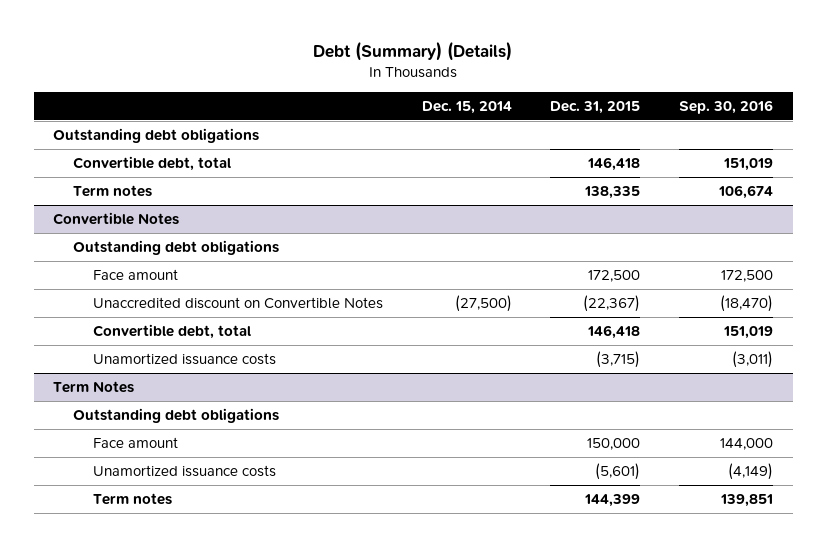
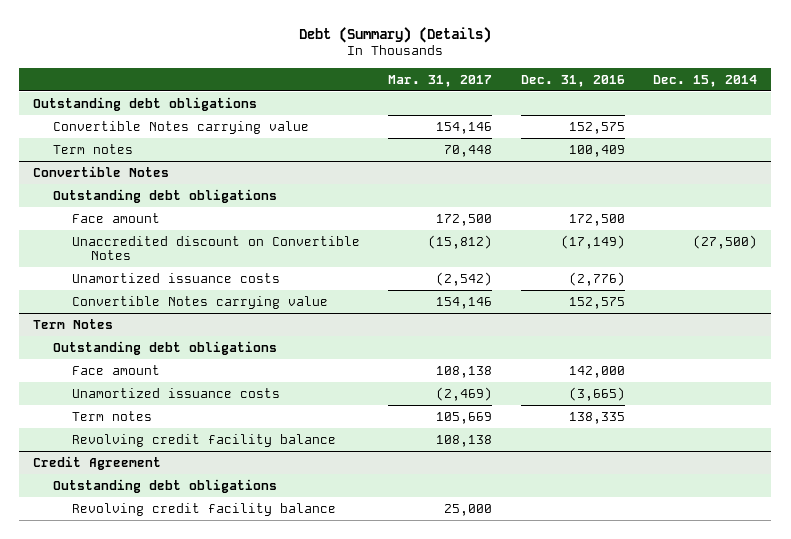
[550,100,641,114] Dec. 31, 2015 -> none
[679,99,774,114] Sep. 30, 2016 -> none
none -> [388,74,493,87] Mar. 31, 2017
none -> [520,74,625,87] Dec. 31, 2016
[72,155,231,171] Convertible debt, total -> [52,120,309,134] Convertible Notes carrying value
[92,323,251,339] Convertible debt, total -> none
none -> [72,295,329,309] Convertible Notes carrying value
none -> [72,433,337,447] Revolving credit facility balance
none -> [33,455,162,470] Credit Agreement
none -> [52,478,277,493] Outstanding debt obligations
none -> [72,502,337,516] Revolving credit facility balance

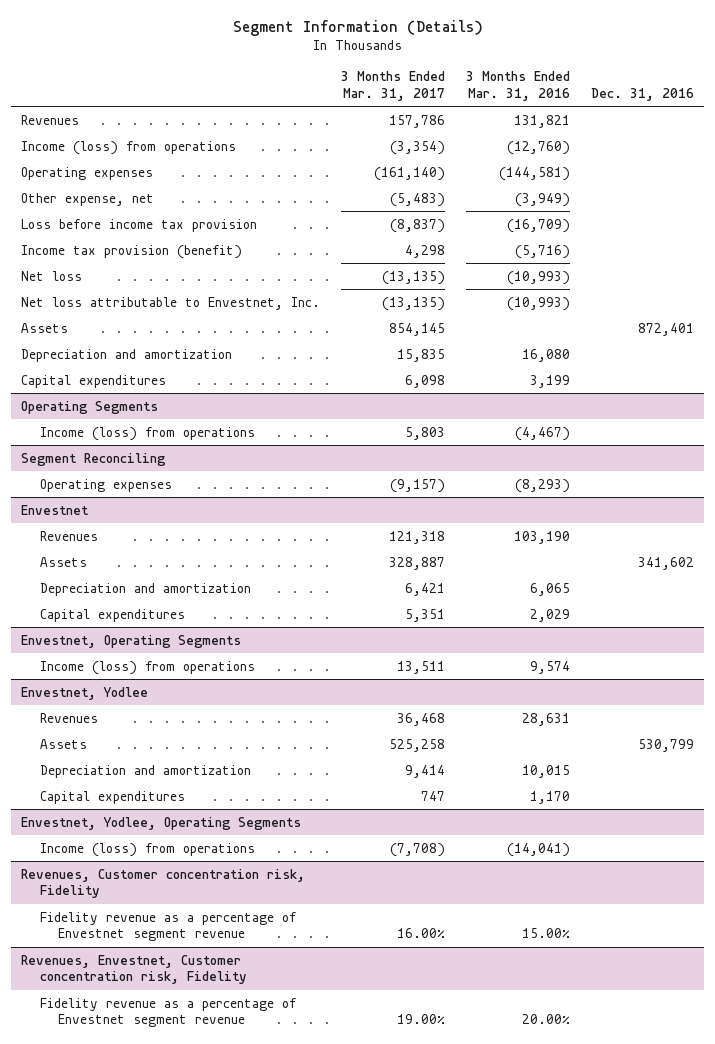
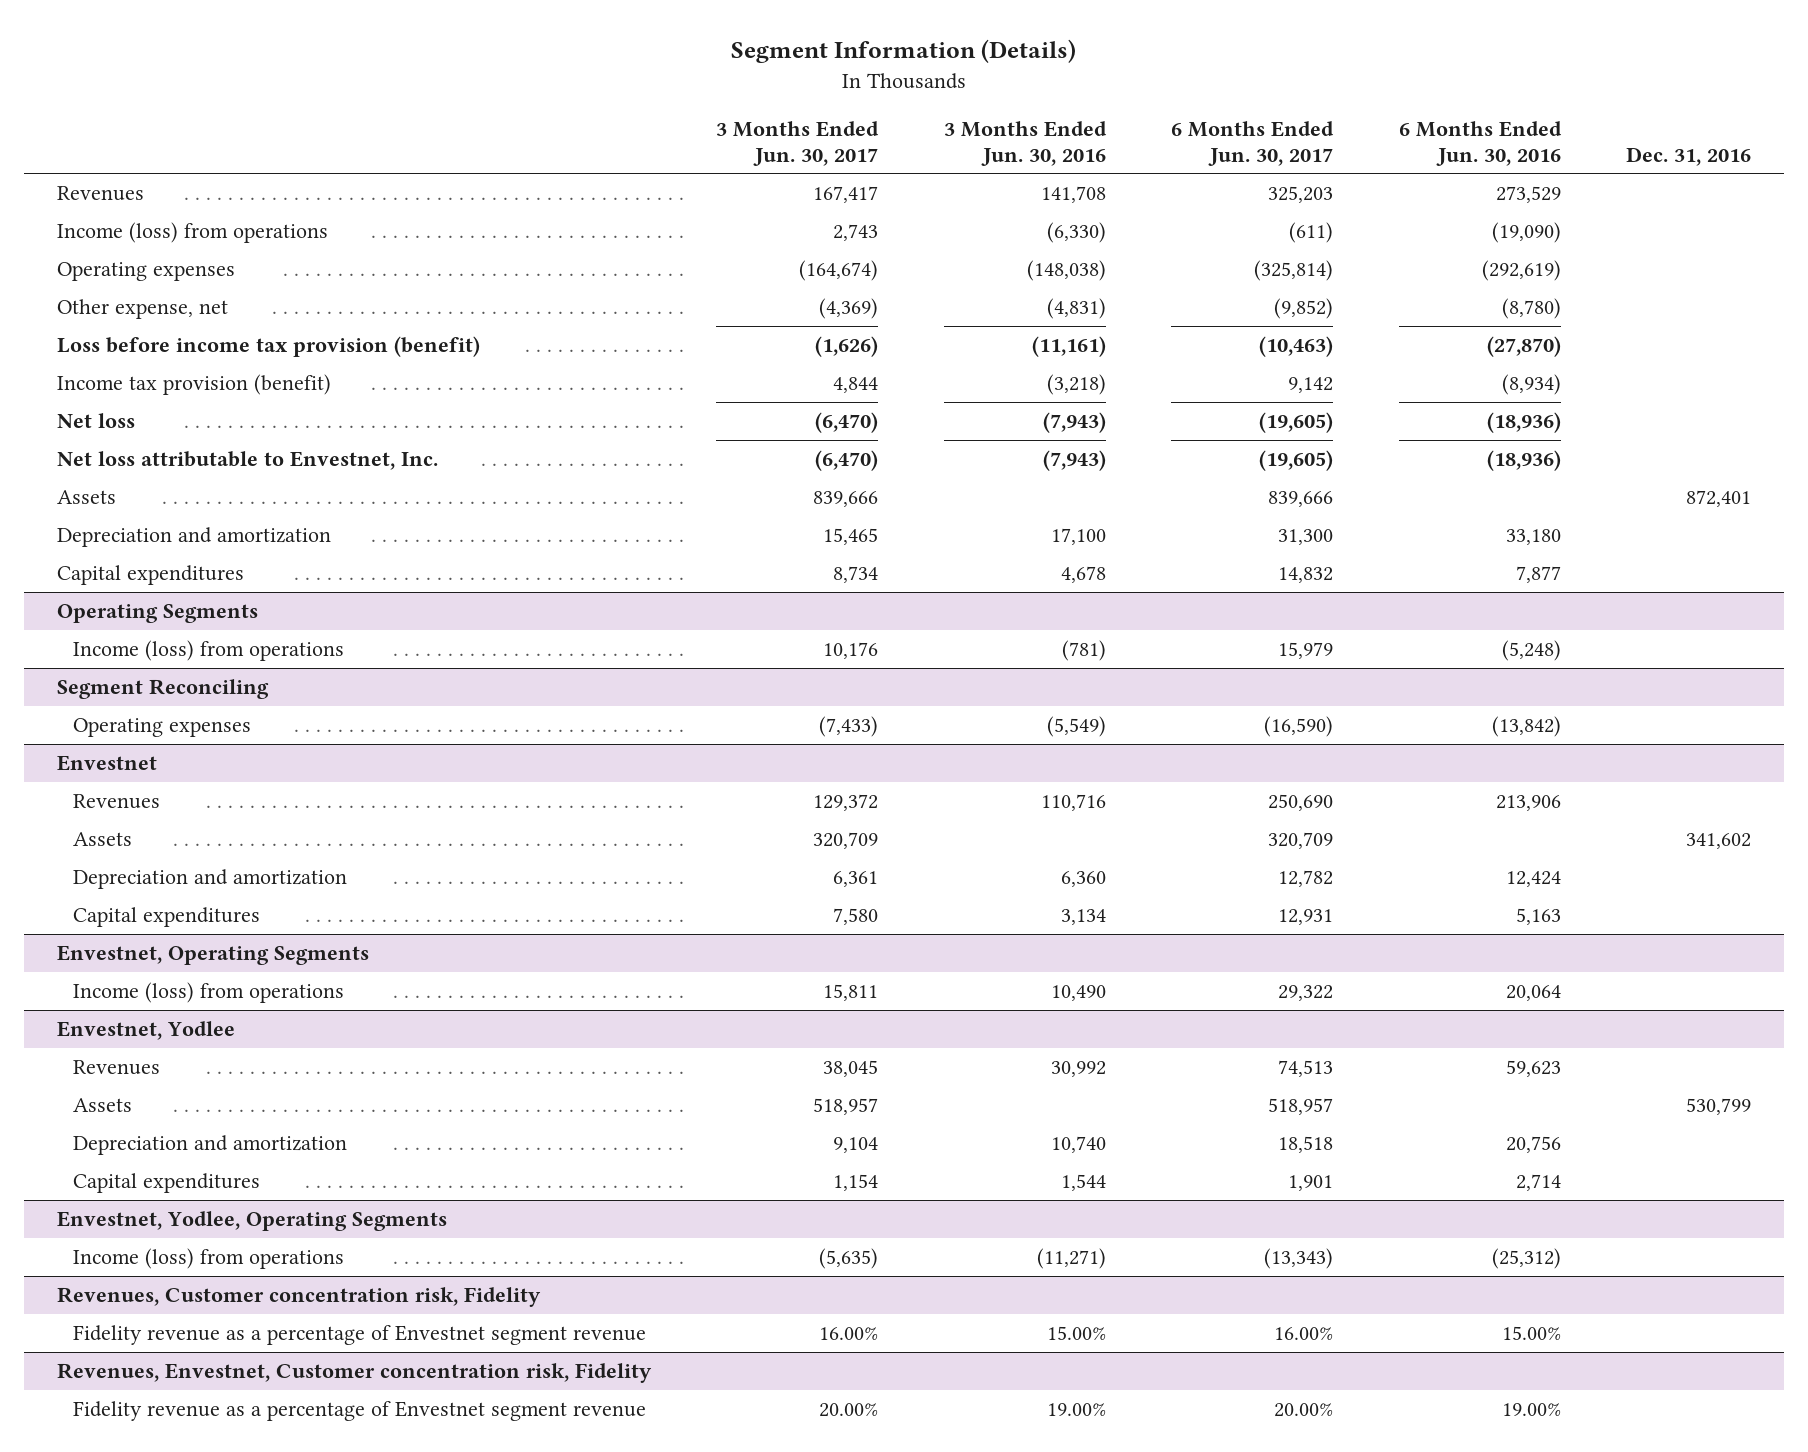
[341,71,446,101] 3 Months Ended Mar. 31, 2017 -> none
[466,71,571,101] 3 Months Ended Mar. 31, 2016 -> none
none -> [716,120,880,166] 3 Months Ended Jun. 30, 2017
none -> [943,120,1107,166] 3 Months Ended Jun. 30, 2016
none -> [1171,120,1335,166] 6 Months Ended Jun. 30, 2017
none -> [1398,120,1562,166] 6 Months Ended Jun. 30, 2016
[21,218,258,232] Loss before income tax provision -> [56,335,480,357] Loss before income tax provision (benefit)

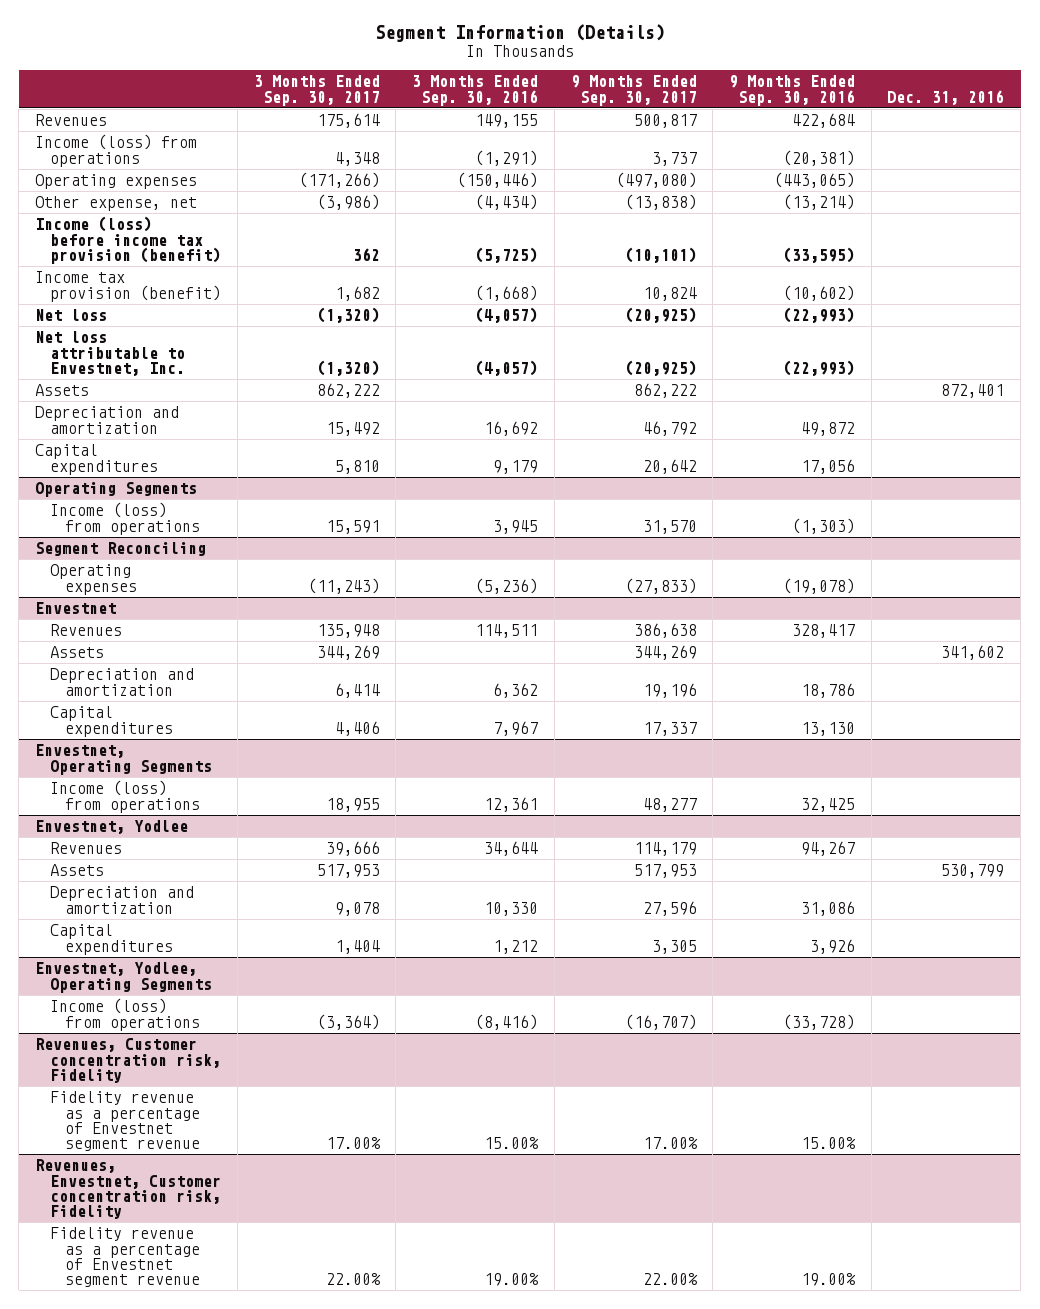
[716,120,880,166] 3 Months Ended Jun. 30, 2017 -> none
[943,120,1107,166] 3 Months Ended Jun. 30, 2016 -> none
[1171,120,1335,166] 6 Months Ended Jun. 30, 2017 -> none
[1398,120,1562,166] 6 Months Ended Jun. 30, 2016 -> none
none -> [253,75,380,106] 3 Months Ended Sep. 30, 2017
none -> [412,75,539,106] 3 Months Ended Sep. 30, 2016
none -> [570,75,697,106] 9 Months Ended Sep. 30, 2017
none -> [728,75,855,106] 9 Months Ended Sep. 30, 2016
[56,335,480,357] Loss before income tax provision (benefit) -> [35,216,222,264] Income (loss) before income tax provision (benefit)

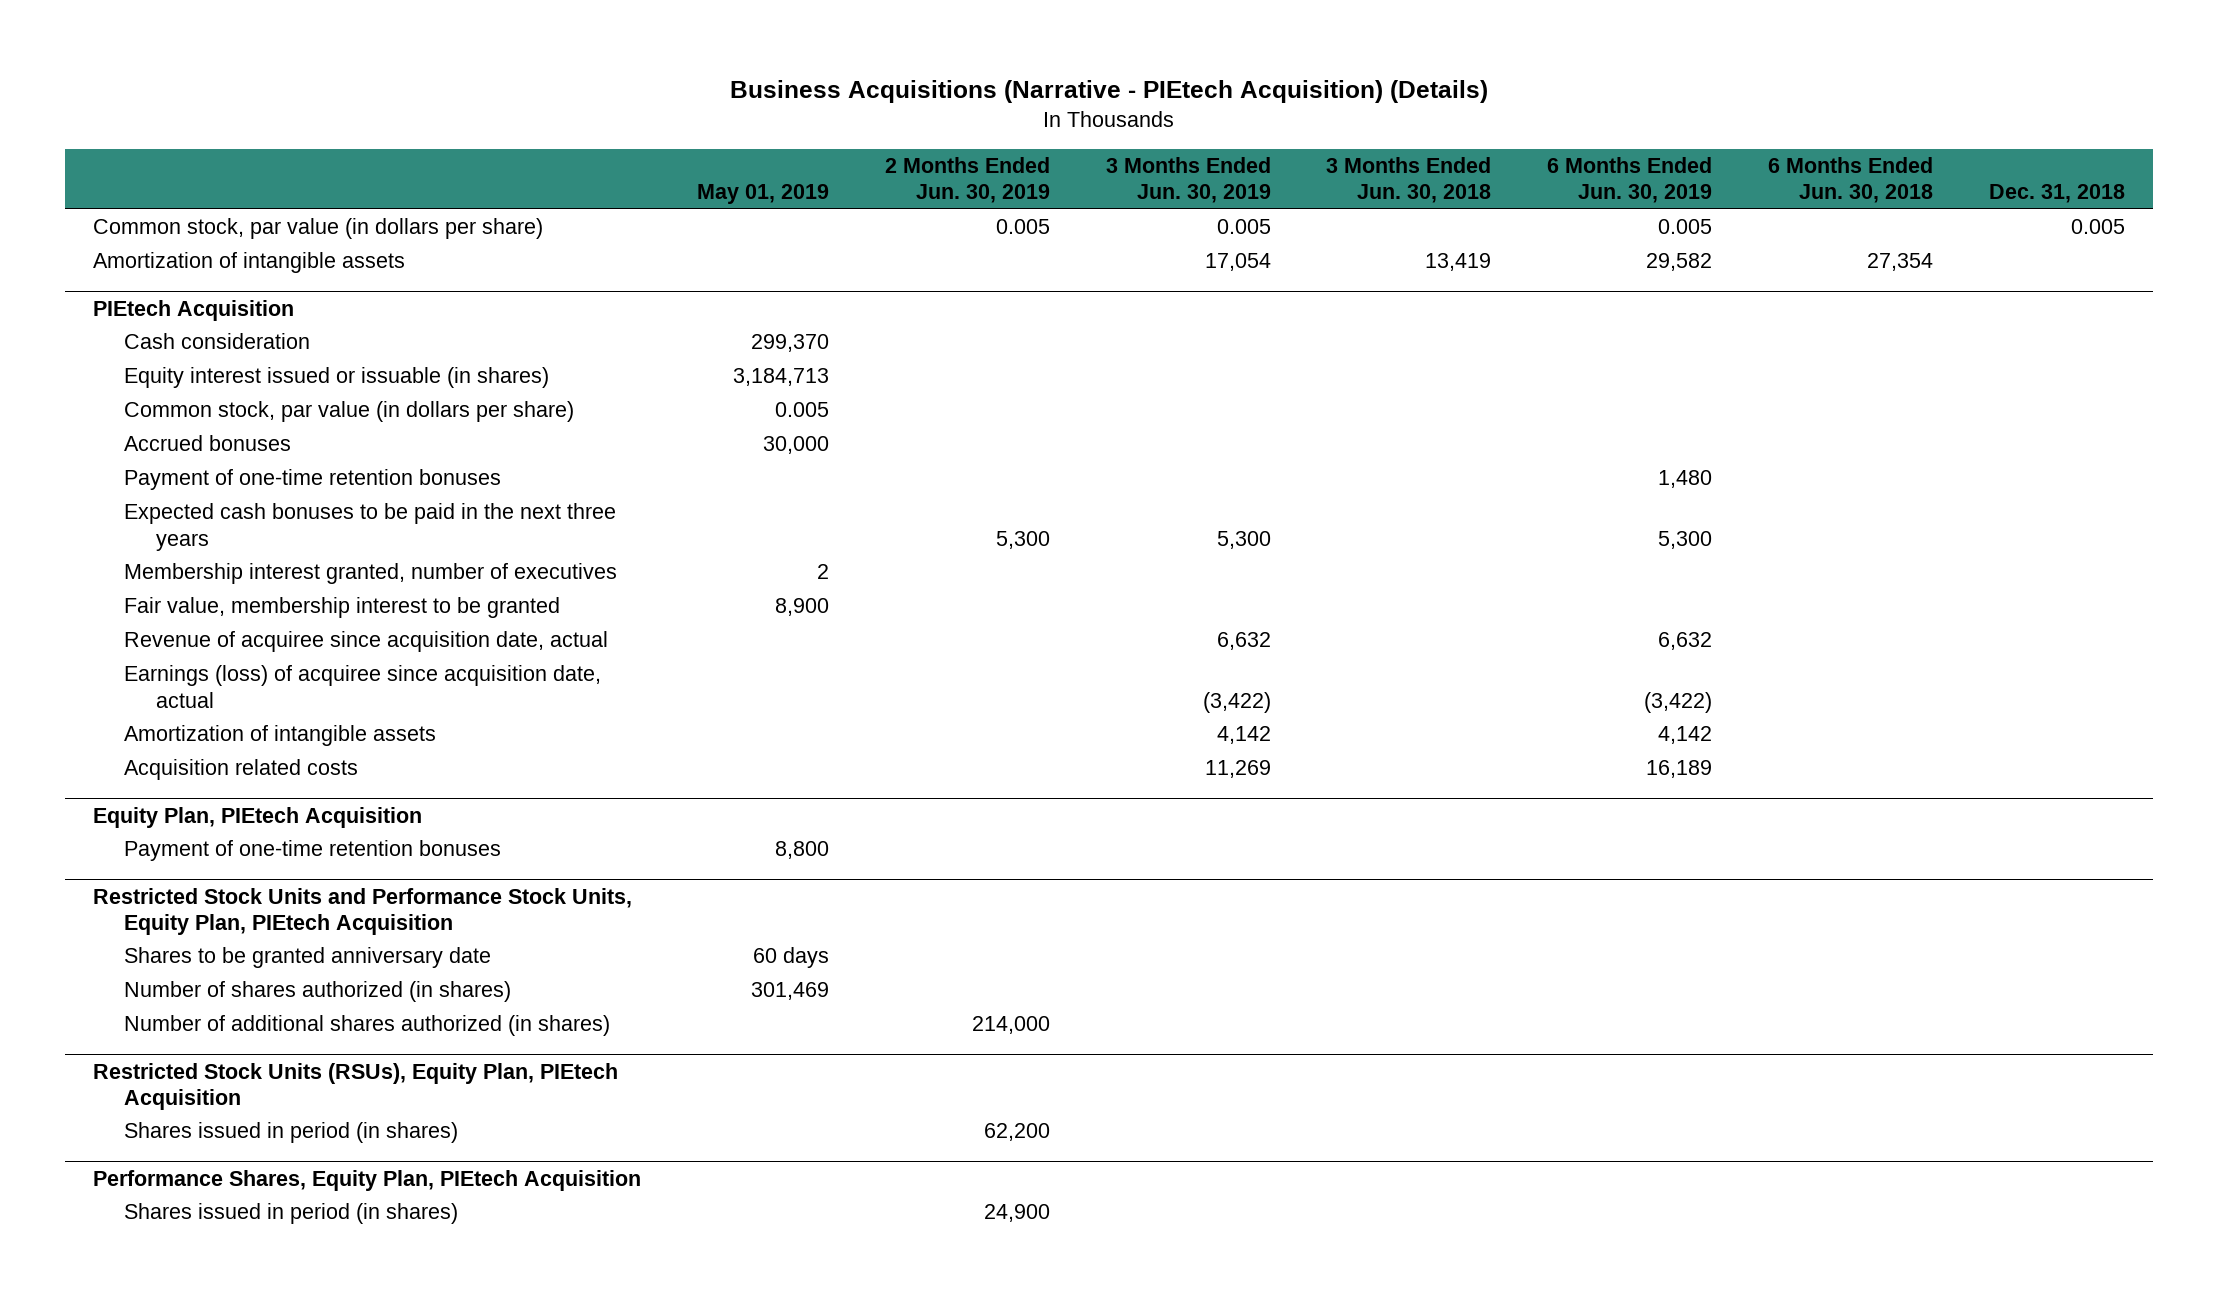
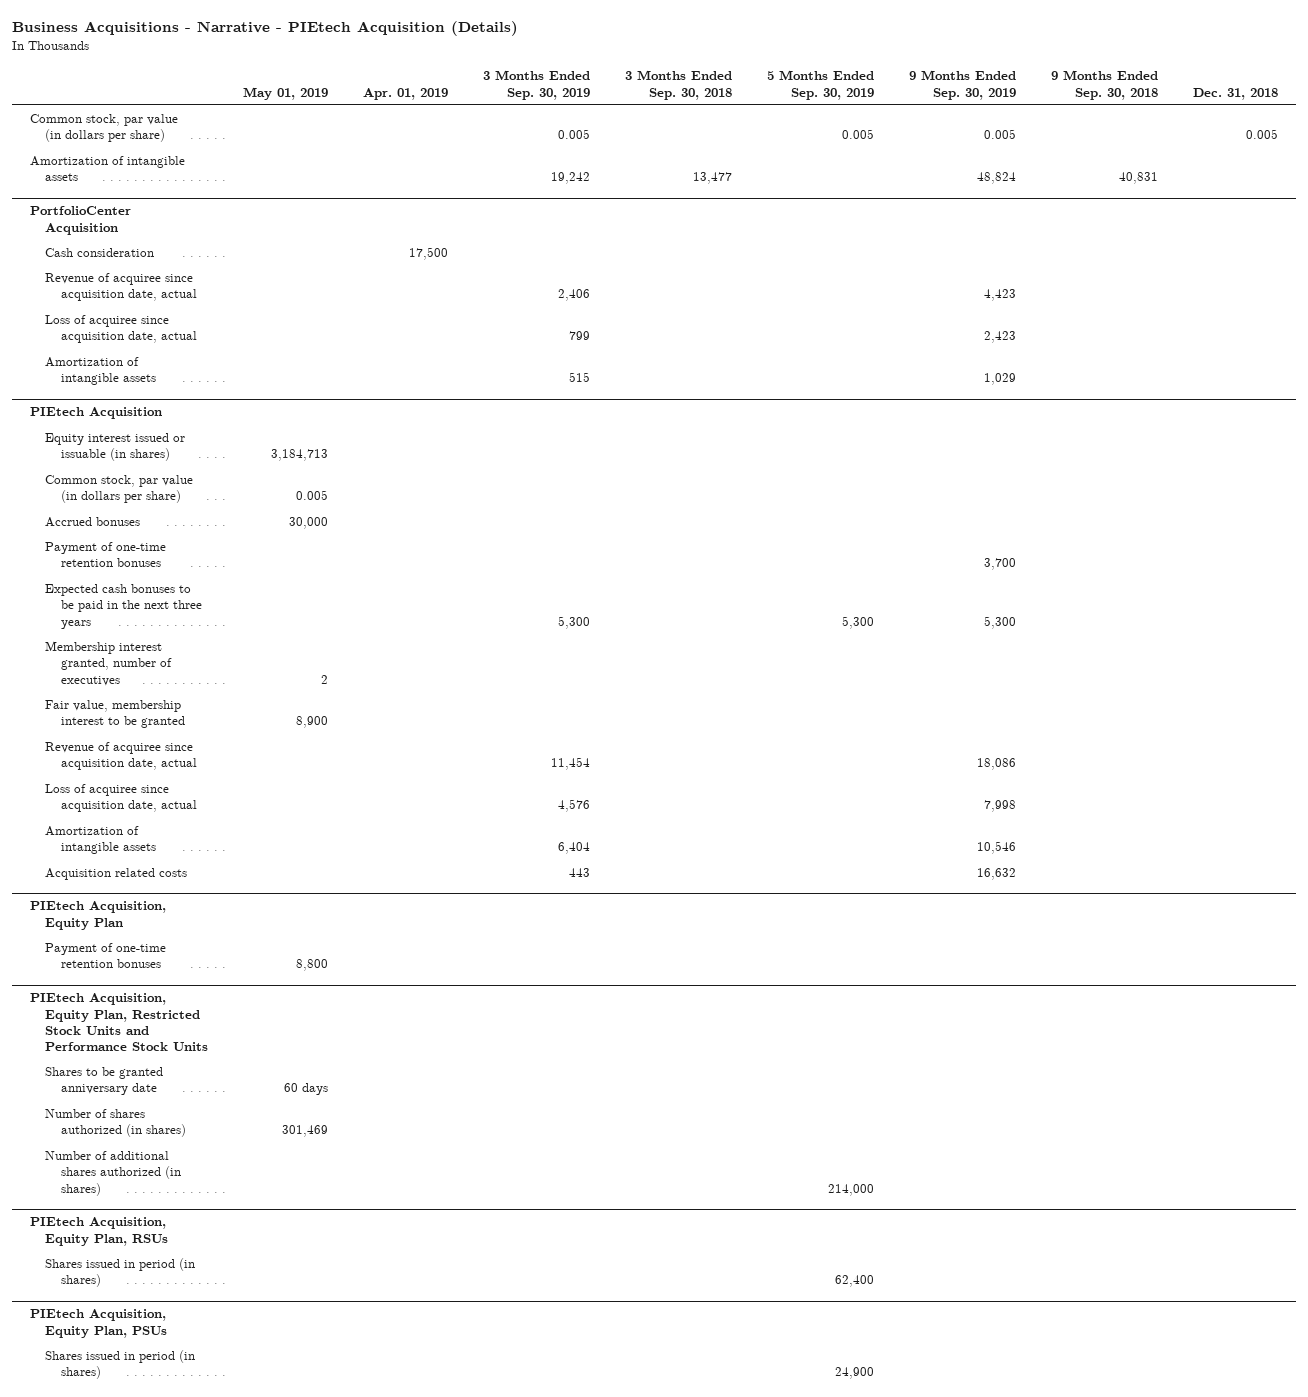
[729,80,1488,104] Business Acquisitions (Narrative - PIEtech Acquisition) (Details) -> [12,21,519,37] Business Acquisitions - Narrative - PIEtech Acquisition (Details)
[884,156,1050,204] 2 Months Ended Jun. 30, 2019 -> none
[1105,156,1271,204] 3 Months Ended Jun. 30, 2019 -> none
[1326,156,1492,204] 3 Months Ended Jun. 30, 2018 -> none
[1547,156,1713,204] 6 Months Ended Jun. 30, 2019 -> none
[1768,156,1934,204] 6 Months Ended Jun. 30, 2018 -> none
none -> [363,87,449,100] Apr. 01, 2019
none -> [483,70,591,100] 3 Months Ended Sep. 30, 2019
none -> [625,70,733,100] 3 Months Ended Sep. 30, 2018
none -> [767,70,875,100] 5 Months Ended Sep. 30, 2019
none -> [909,70,1017,100] 9 Months Ended Sep. 30, 2019
none -> [1051,70,1159,100] 9 Months Ended Sep. 30, 2018
none -> [29,206,131,235] PortfolioCenter Acquisition
none -> [45,248,155,258] Cash consideration
none -> [45,273,197,302] Revenue of acquiree since acquisition date, actual
none -> [45,315,197,344] Loss of acquiree since acquisition date, actual
none -> [45,357,156,386] Amortization of intangible assets
[124,333,311,350] Cash consideration -> none
[124,665,602,708] Earnings (loss) of acquiree since acquisition date, actual -> [45,784,197,813] Loss of acquiree since acquisition date, actual
[92,806,422,828] Equity Plan, PIEtech Acquisition -> [29,901,166,930] PIEtech Acquisition, Equity Plan
[92,887,632,935] Restricted Stock Units and Performance Stock Units, Equity Plan, PIEtech Acquisition -> [29,993,209,1052] PIEtech Acquisition, Equity Plan, Restricted Stock Units and Performance Stock Units
[92,1062,618,1110] Restricted Stock Units (RSUs), Equity Plan, PIEtech Acquisition -> [29,1217,169,1246] PIEtech Acquisition, Equity Plan, RSUs
[92,1169,641,1191] Performance Shares, Equity Plan, PIEtech Acquisition -> [29,1309,168,1338] PIEtech Acquisition, Equity Plan, PSUs

